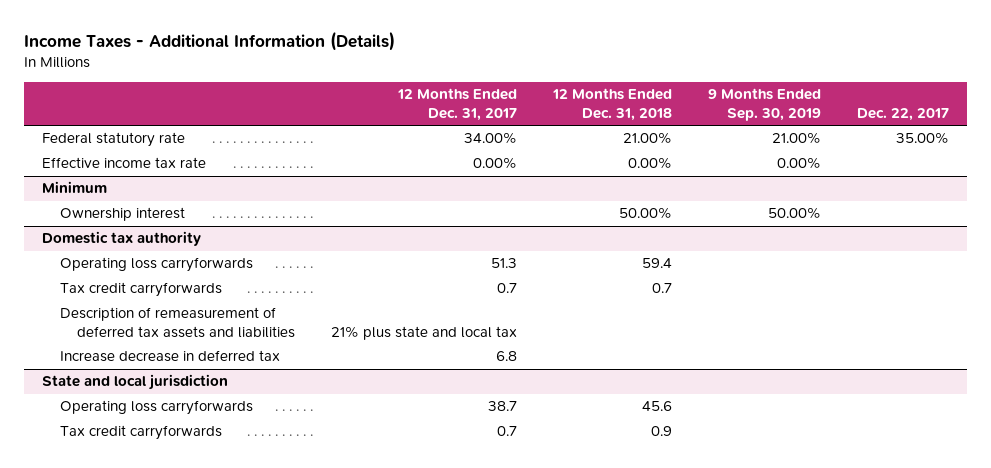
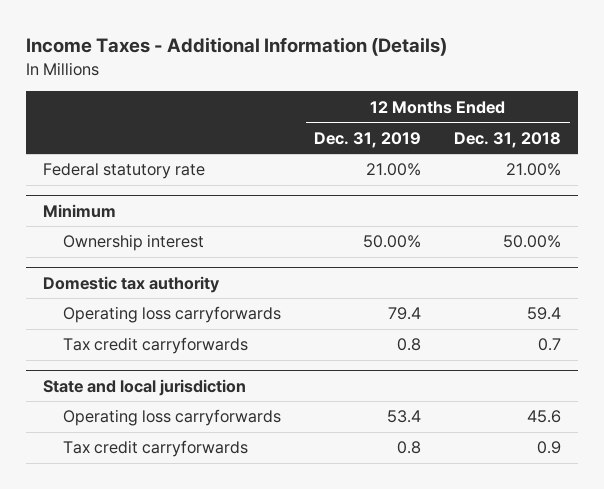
[397,88,518,121] 12 Months Ended Dec. 31, 2017 -> none
[707,88,821,121] 9 Months Ended Sep. 30, 2019 -> none
[856,107,949,121] Dec. 22, 2017 -> none
none -> [314,131,422,148] Dec. 31, 2019
[41,157,206,169] Effective income tax rate -> none
[59,307,296,338] Description of remeasurement of deferred tax assets and liabilities -> none
[59,350,280,363] Increase decrease in deferred tax -> none

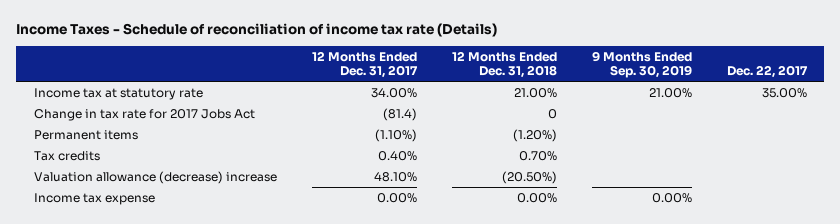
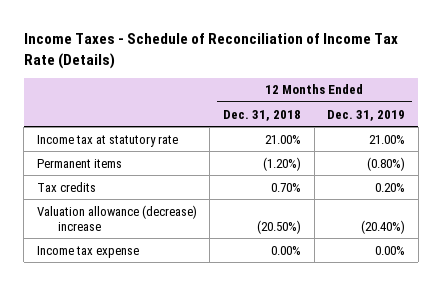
[16,23,498,38] Income Taxes - Schedule of reconciliation of income tax rate (Details) -> [23,33,398,69] Income Taxes - Schedule of Reconciliation of Income Tax Rate (Details)
[311,51,418,78] 12 Months Ended Dec. 31, 2017 -> none
[591,51,692,78] 9 Months Ended Sep. 30, 2019 -> none
[726,64,808,78] Dec. 22, 2017 -> none
none -> [327,109,406,121] Dec. 31, 2019
[33,109,255,122] Change in tax rate for 2017 Jobs Act -> none

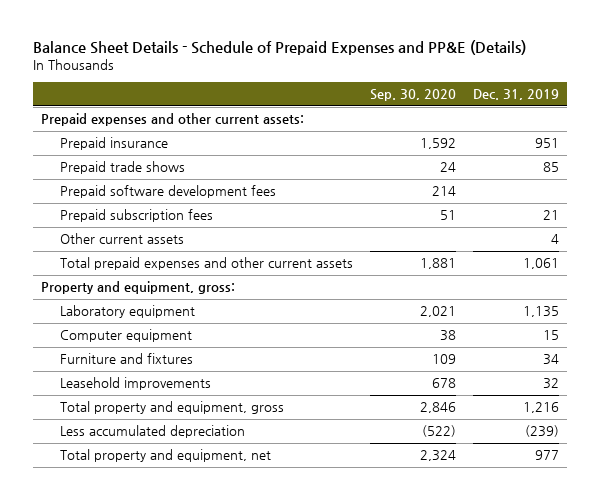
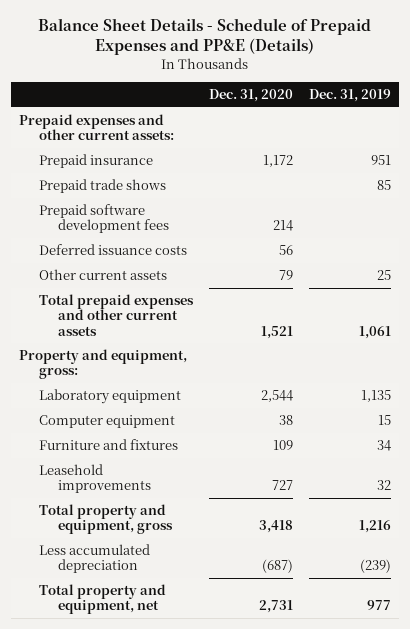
[369,89,456,102] Sep. 30, 2020 -> none
none -> [208,89,293,103] Dec. 31, 2020
[59,209,213,223] Prepaid subscription fees -> none
none -> [38,244,187,256] Deferred issuance costs
[550,234,559,245] 4 -> [376,270,391,281] 25

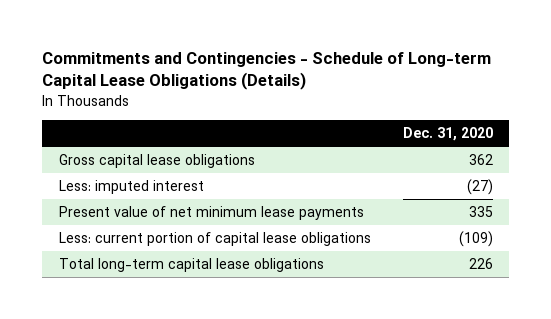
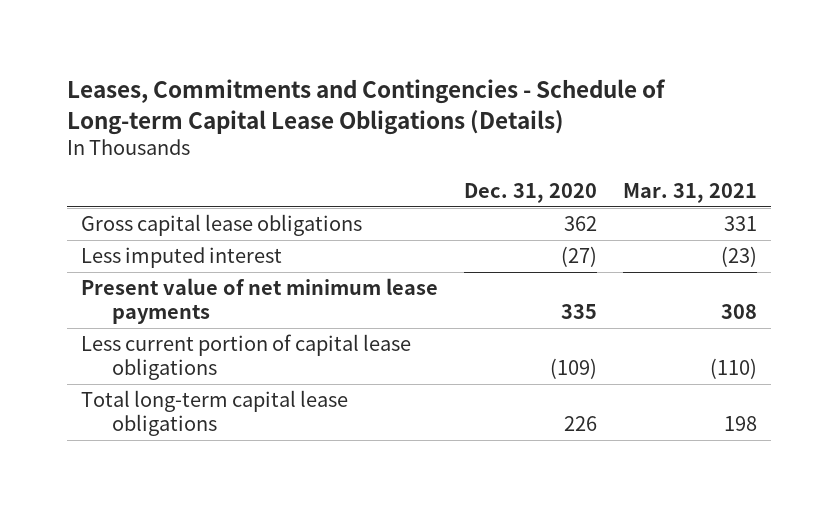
[42,52,492,91] Commitments and Contingencies - Schedule of Long-term Capital Lease Obligations (Details) -> [67,79,667,135] Leases, Commitments and Contingencies - Schedule of Long-term Capital Lease Obligations (Details)
none -> [623,183,758,204] Mar. 31, 2021
[58,180,204,195] Less: imputed interest -> [80,247,282,269] Less imputed interest
[58,232,371,247] Less: current portion of capital lease obligations -> [80,334,411,381] Less current portion of capital lease obligations

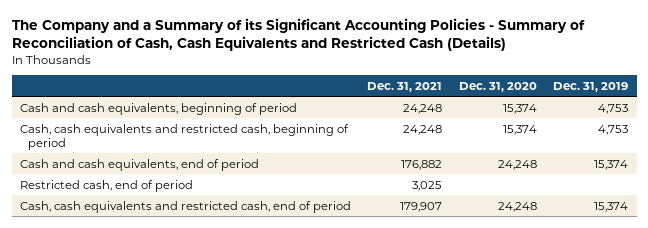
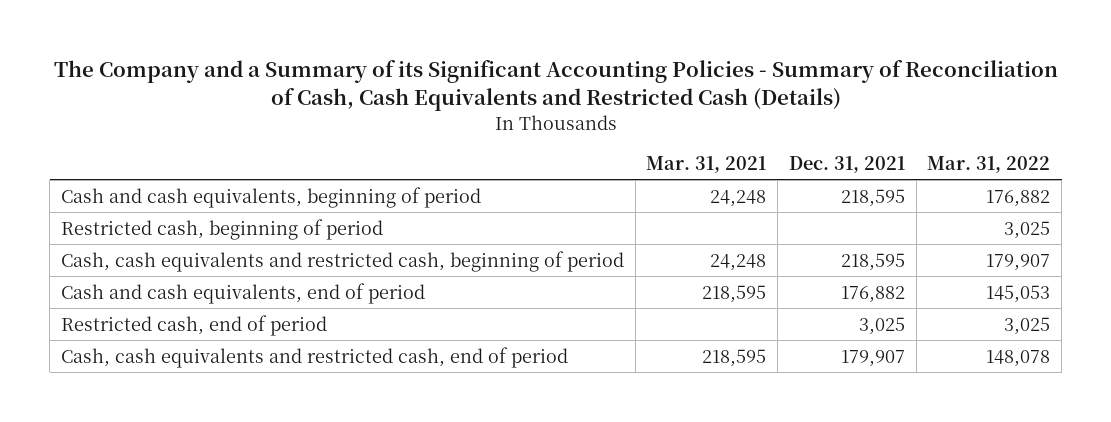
[458,81,537,92] Dec. 31, 2020 -> none
[553,81,629,92] Dec. 31, 2019 -> none
none -> [646,156,767,174] Mar. 31, 2021
none -> [927,156,1051,174] Mar. 31, 2022
[403,103,443,114] 24,248 -> [840,188,905,207] 218,595
none -> [60,218,383,240] Restricted cash, beginning of period
[403,124,443,135] 24,248 -> [840,252,905,271] 218,595

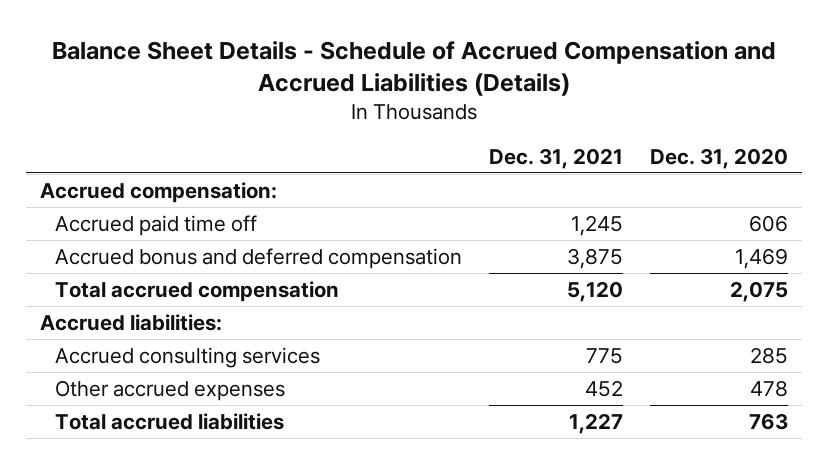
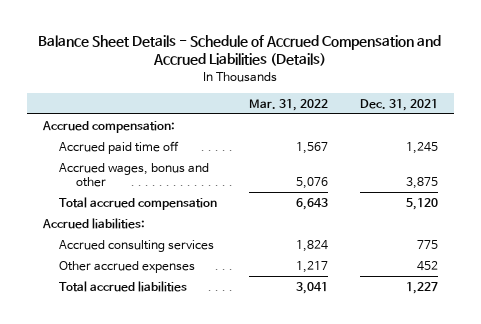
[650,148,789,170] Dec. 31, 2020 -> none
none -> [249,98,329,111] Mar. 31, 2022
[55,247,463,269] Accrued bonus and deferred compensation -> [59,162,210,188] Accrued wages, bonus and other

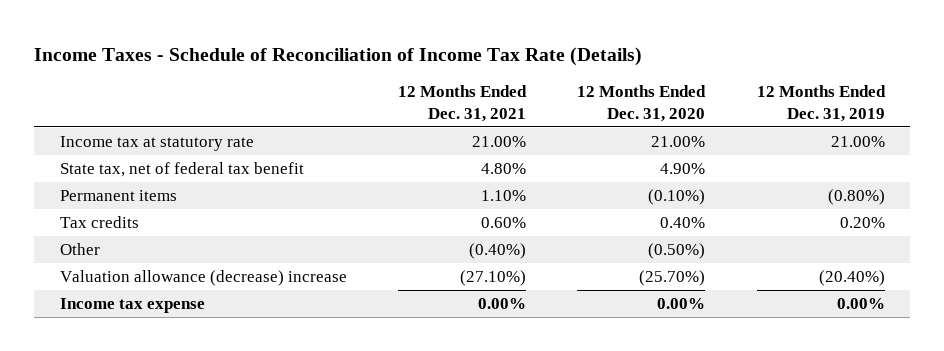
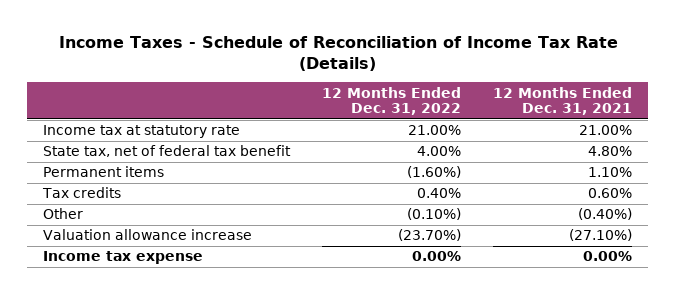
[577,85,707,122] 12 Months Ended Dec. 31, 2020 -> none
[756,85,886,122] 12 Months Ended Dec. 31, 2019 -> none
none -> [322,86,462,116] 12 Months Ended Dec. 31, 2022
[59,269,347,286] Valuation allowance (decrease) increase -> [43,229,253,241] Valuation allowance increase

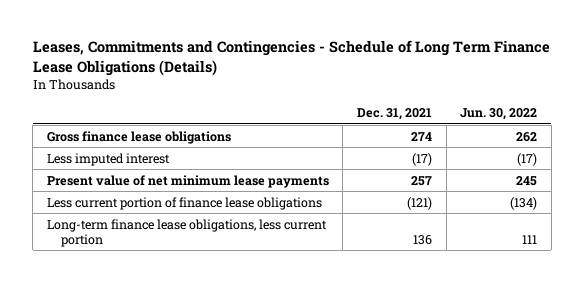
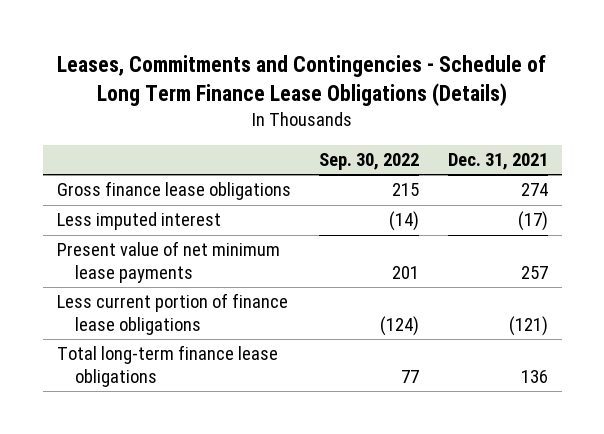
[460,108,538,121] Jun. 30, 2022 -> none
none -> [319,153,420,171] Sep. 30, 2022
[46,218,327,247] Long-term finance lease obligations, less current portion -> [56,345,278,388] Total long-term finance lease obligations

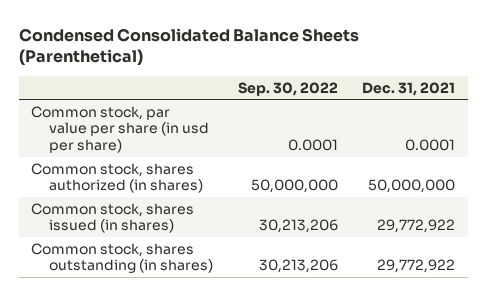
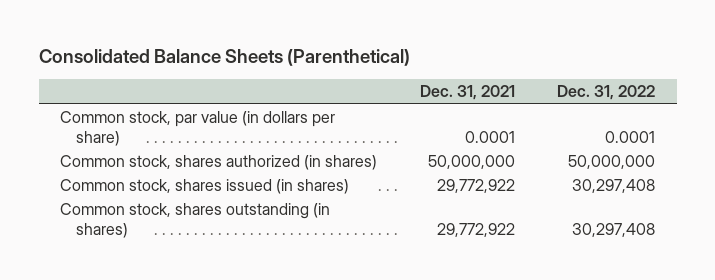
[18,27,359,66] Condensed Consolidated Balance Sheets (Parenthetical) -> [38,49,410,67] Consolidated Balance Sheets (Parenthetical)
[237,81,338,96] Sep. 30, 2022 -> none
none -> [557,85,656,101] Dec. 31, 2022
[31,105,209,154] Common stock, par value per share (in usd per share) -> [60,110,336,146] Common stock, par value (in dollars per share)

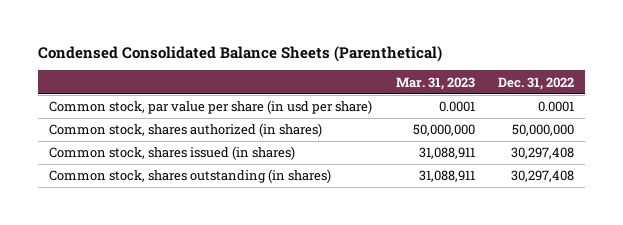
[38,49,410,67] Consolidated Balance Sheets (Parenthetical) -> [37,45,442,62] Condensed Consolidated Balance Sheets (Parenthetical)
[419,85,515,101] Dec. 31, 2021 -> none
none -> [395,76,475,90] Mar. 31, 2023
[60,110,336,146] Common stock, par value (in dollars per share) -> [49,100,373,115] Common stock, par value per share (in usd per share)

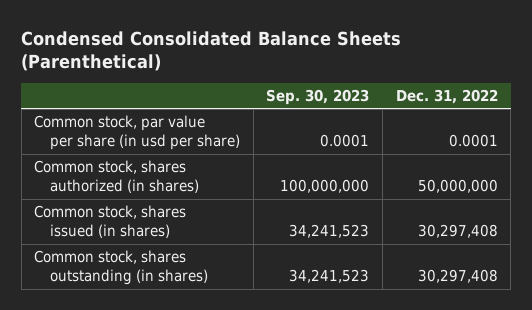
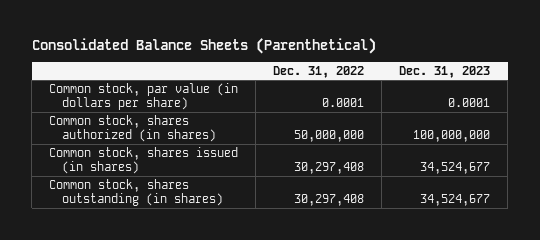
[21,30,402,71] Condensed Consolidated Balance Sheets (Parenthetical) -> [31,37,376,54] Consolidated Balance Sheets (Parenthetical)
[266,89,370,106] Sep. 30, 2023 -> none
none -> [399,65,491,78] Dec. 31, 2023
[34,115,240,151] Common stock, par value per share (in usd per share) -> [49,83,239,111] Common stock, par value (in dollars per share)

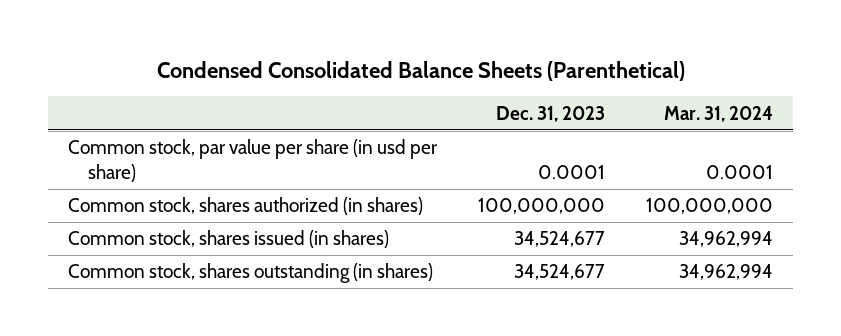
[31,37,376,54] Consolidated Balance Sheets (Parenthetical) -> [156,60,685,81] Condensed Consolidated Balance Sheets (Parenthetical)
[273,65,365,78] Dec. 31, 2022 -> none
none -> [663,105,773,122] Mar. 31, 2024
[49,83,239,111] Common stock, par value (in dollars per share) -> [68,139,439,182] Common stock, par value per share (in usd per share)

